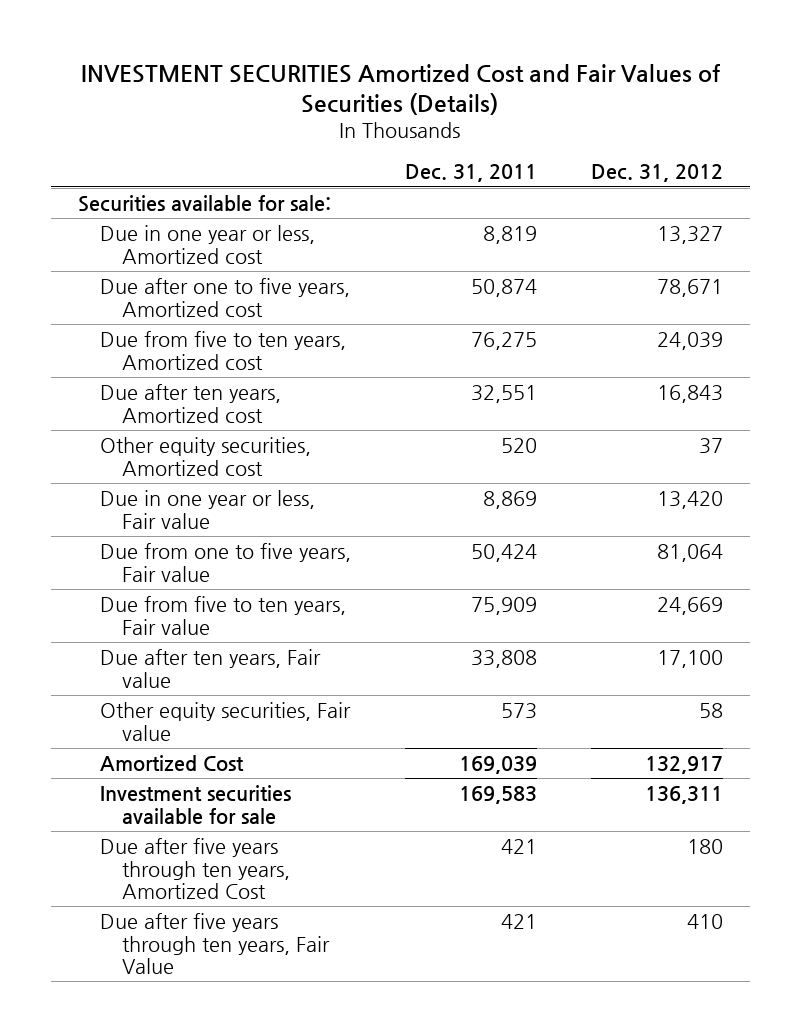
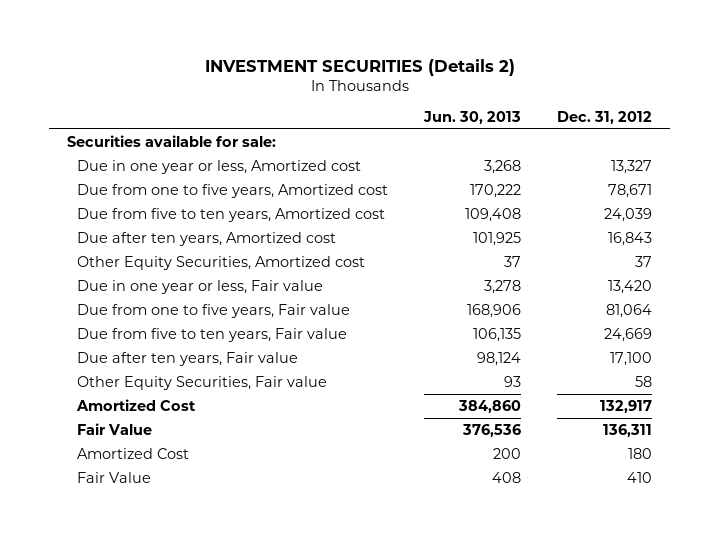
[81,63,722,116] INVESTMENT SECURITIES Amortized Cost and Fair Values of Securities (Details) -> [204,58,515,76] INVESTMENT SECURITIES (Details 2)
[404,164,537,183] Dec. 31, 2011 -> none
none -> [423,110,522,124] Jun. 30, 2013
[99,277,350,317] Due after one to five years, Amortized cost -> [77,183,389,198] Due from one to five years, Amortized cost
[99,436,311,476] Other equity securities, Amortized cost -> [77,255,366,270] Other Equity Securities, Amortized cost
[99,701,351,741] Other equity securities, Fair value -> [77,375,328,390] Other Equity Securities, Fair value
[99,784,291,824] Investment securities available for sale -> [77,422,153,435] Fair Value
[99,837,290,900] Due after five years through ten years, Amortized Cost -> [77,447,190,459] Amortized Cost
[99,912,330,975] Due after five years through ten years, Fair Value -> [77,471,152,483] Fair Value

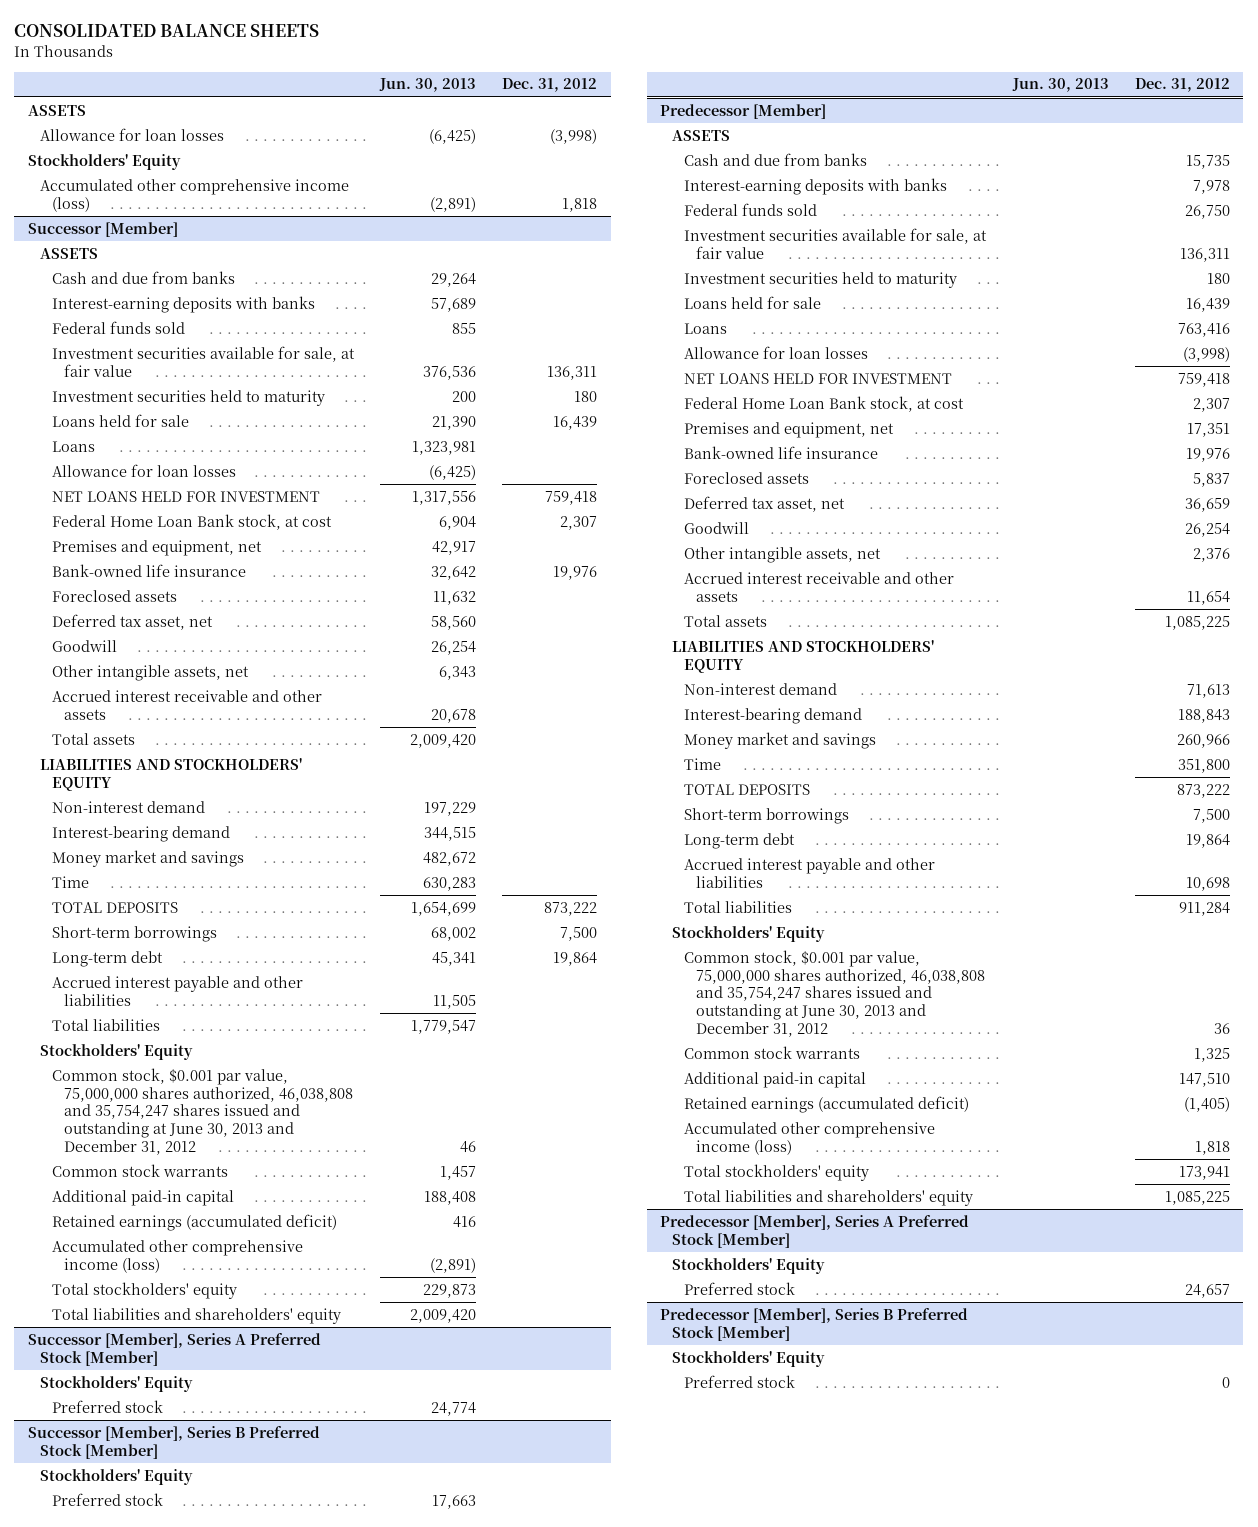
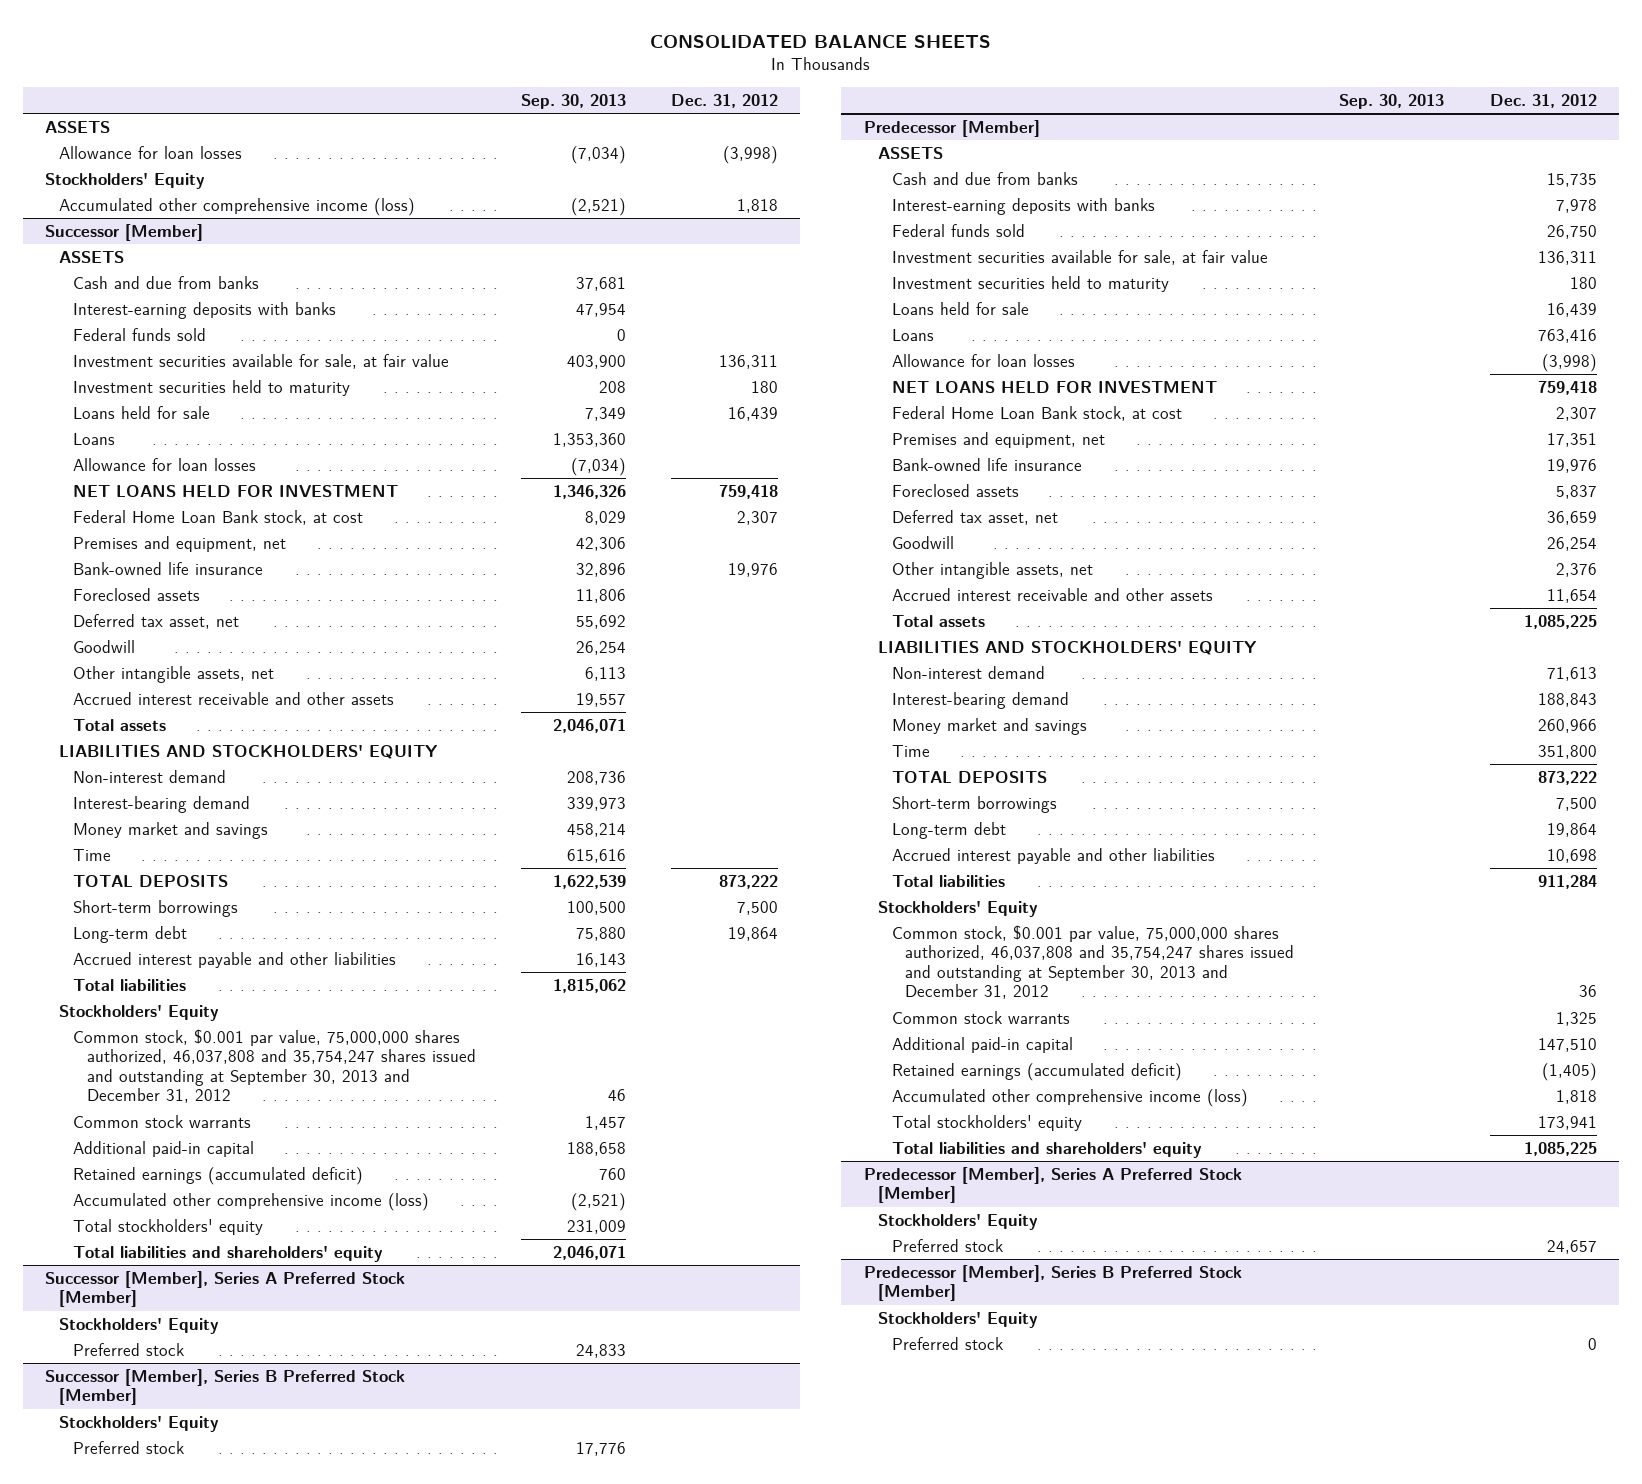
[379,78,477,93] Jun. 30, 2013 -> none
none -> [520,93,626,109] Sep. 30, 2013
[51,1067,353,1155] Common stock, $0.001 par value, 75,000,000 shares authorized, 46,038,808 and 35,754,247 shares issued and outstanding at June 30, 2013 and December 31, 2012 -> [72,1028,476,1104] Common stock, $0.001 par value, 75,000,000 shares authorized, 46,037,808 and 35,754,247 shares issued and outstanding at September 30, 2013 and December 31, 2012
[684,949,986,1037] Common stock, $0.001 par value, 75,000,000 shares authorized, 46,038,808 and 35,754,247 shares issued and outstanding at June 30, 2013 and December 31, 2012 -> [891,924,1295,1000] Common stock, $0.001 par value, 75,000,000 shares authorized, 46,037,808 and 35,754,247 shares issued and outstanding at September 30, 2013 and December 31, 2012

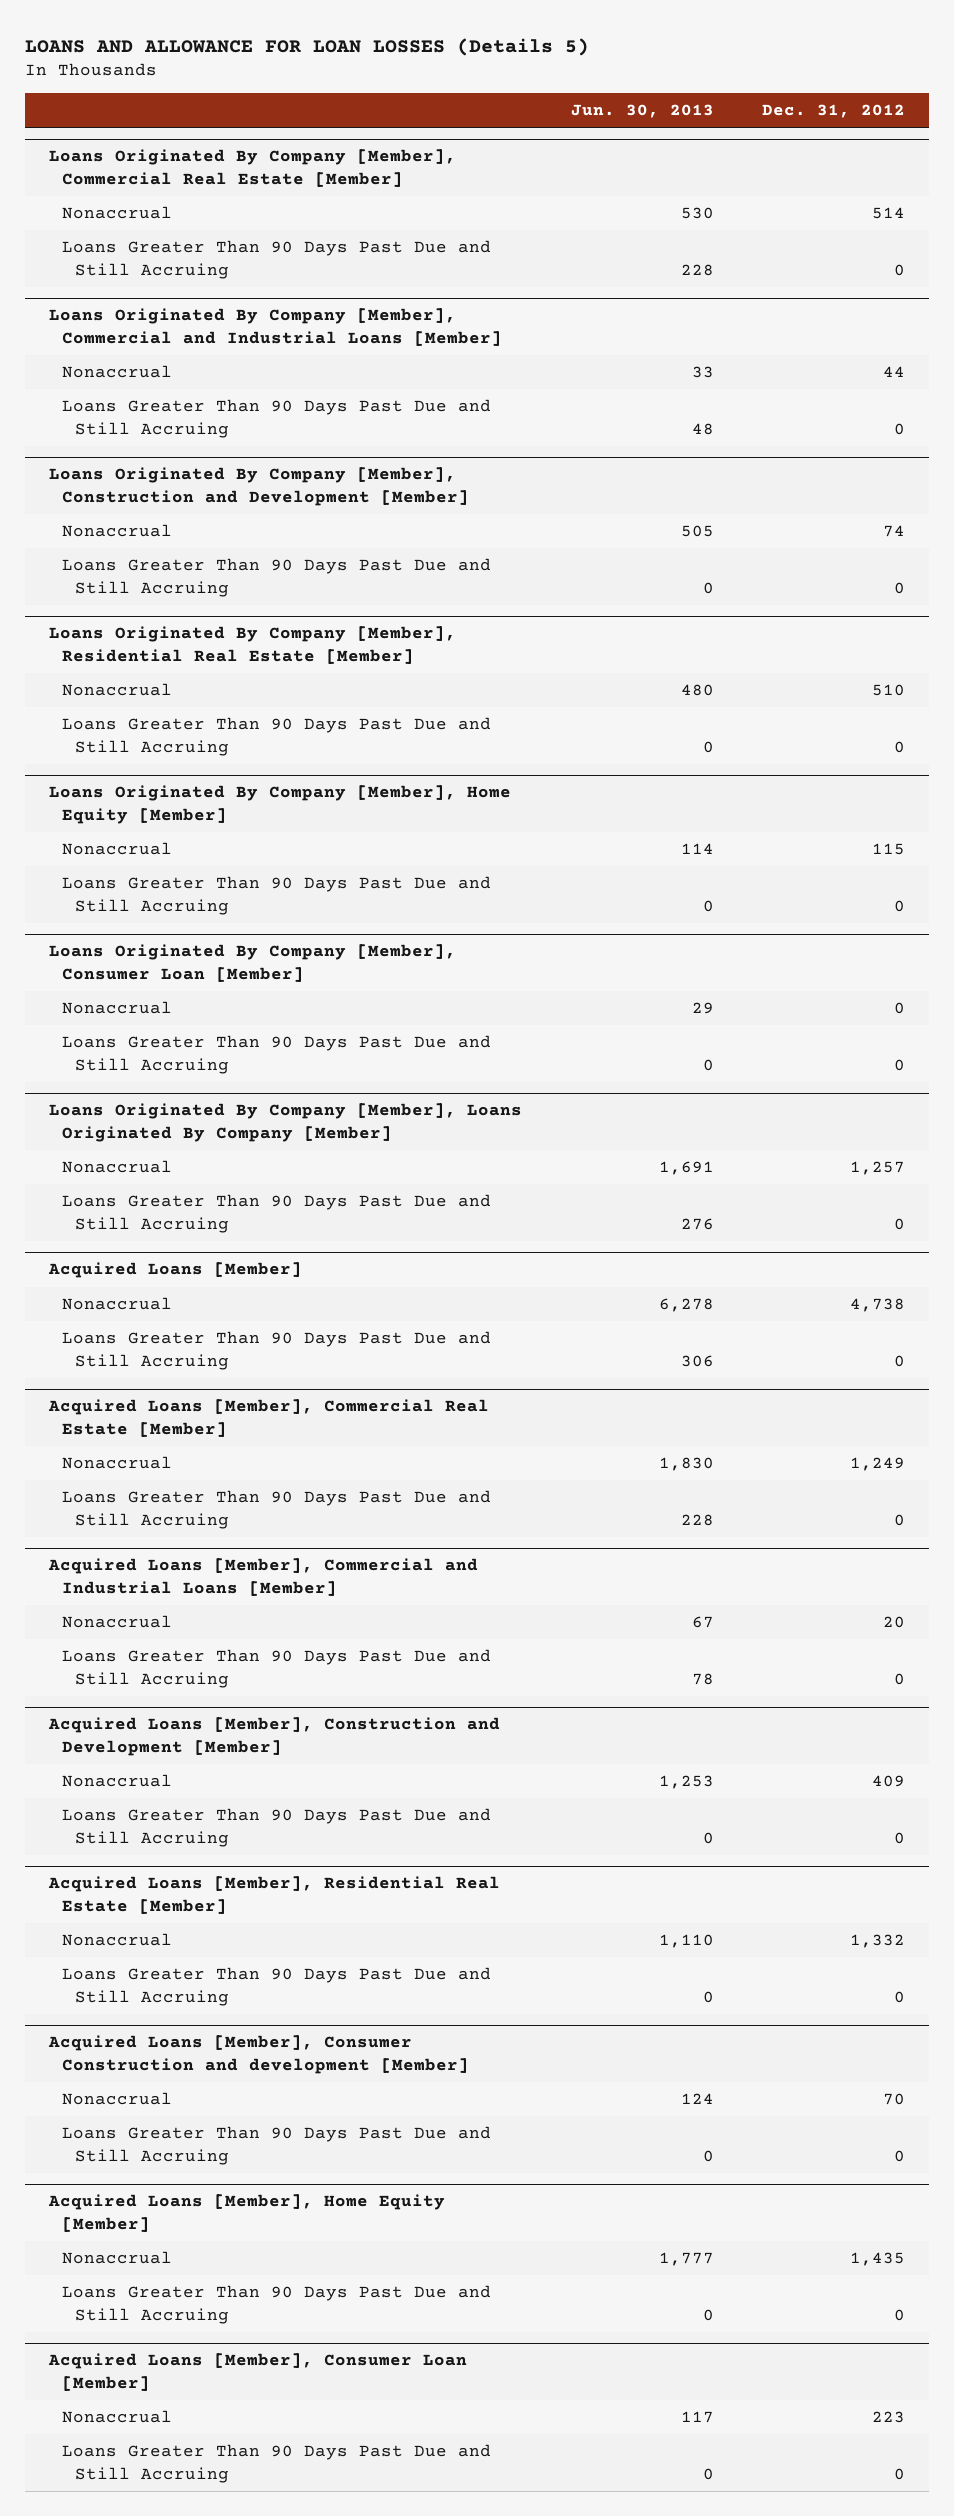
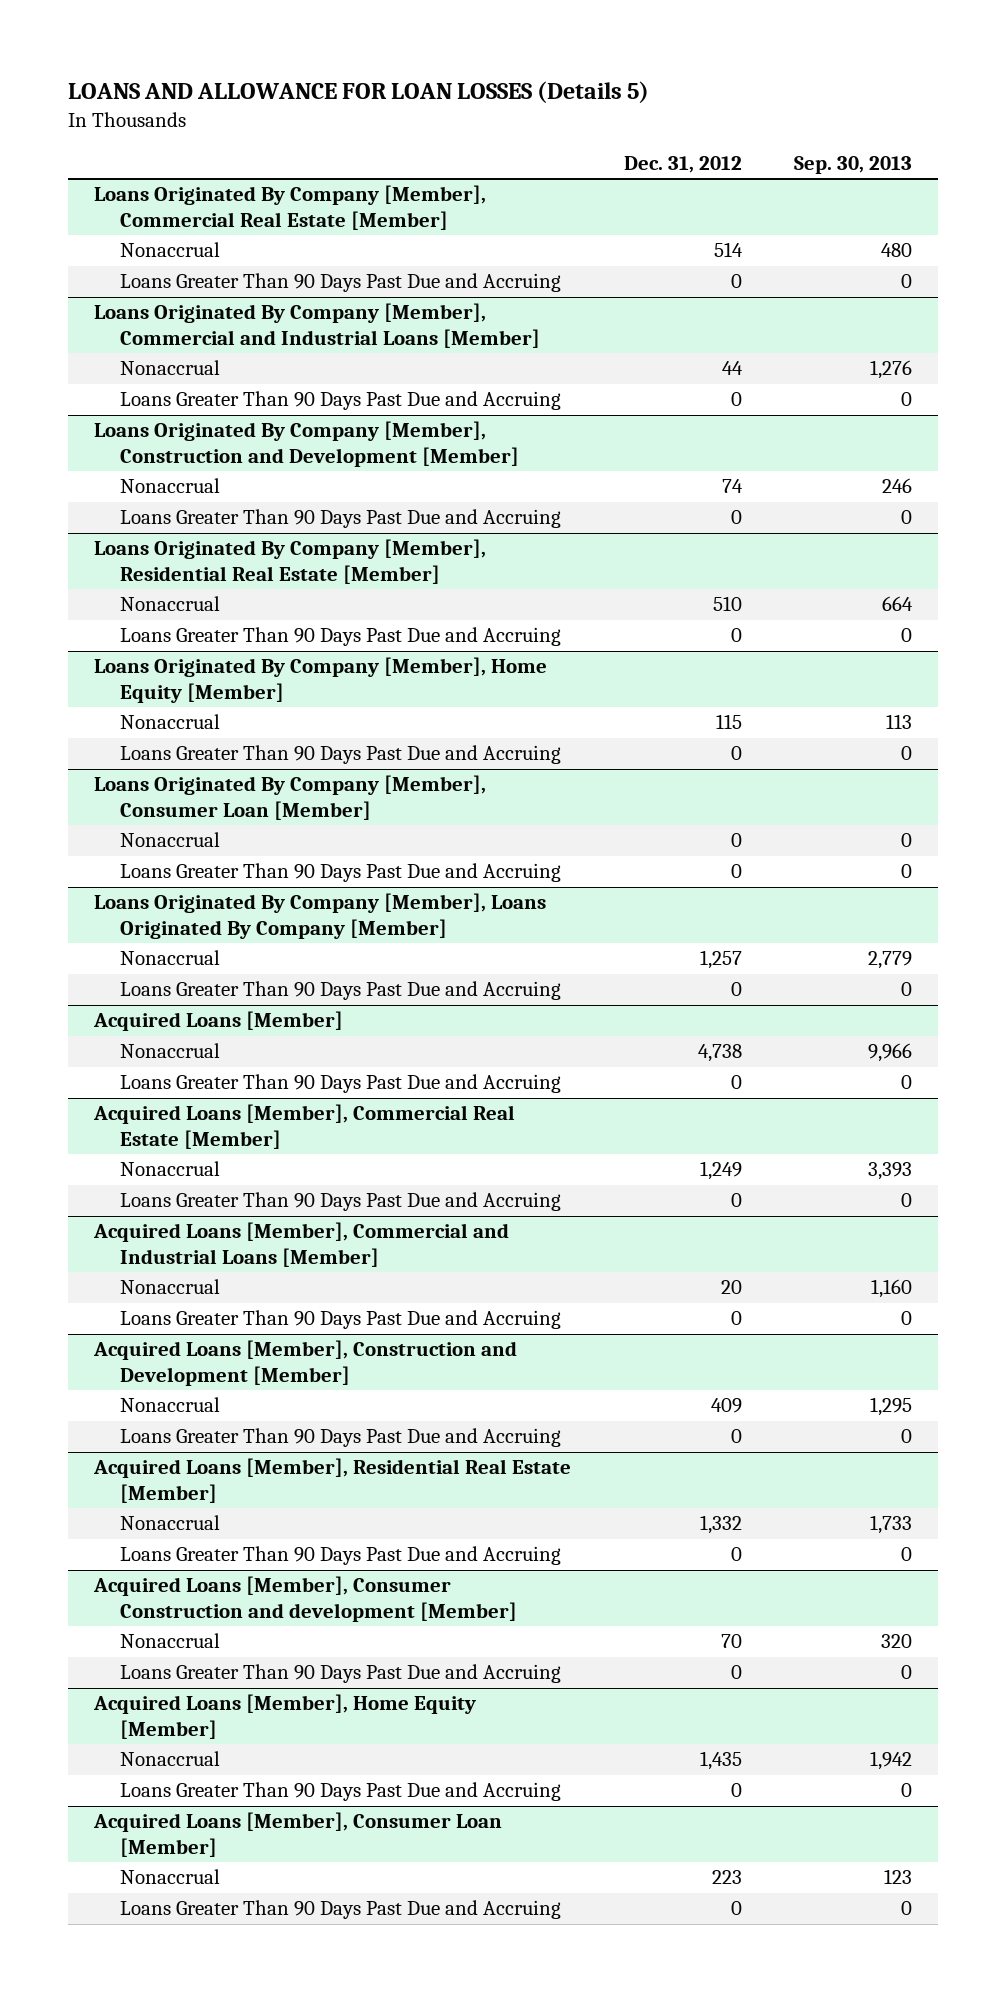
[570,103,714,118] Jun. 30, 2013 -> none
none -> [793,155,912,174] Sep. 30, 2013
[62,240,492,279] Loans Greater Than 90 Days Past Due and Still Accruing -> [120,273,562,293] Loans Greater Than 90 Days Past Due and Accruing
[62,399,492,438] Loans Greater Than 90 Days Past Due and Still Accruing -> [120,391,562,411] Loans Greater Than 90 Days Past Due and Accruing
[62,558,492,597] Loans Greater Than 90 Days Past Due and Still Accruing -> [120,509,562,529] Loans Greater Than 90 Days Past Due and Accruing
[62,717,492,756] Loans Greater Than 90 Days Past Due and Still Accruing -> [120,627,562,647] Loans Greater Than 90 Days Past Due and Accruing
[62,876,492,915] Loans Greater Than 90 Days Past Due and Still Accruing -> [120,745,562,765] Loans Greater Than 90 Days Past Due and Accruing
[62,1035,492,1074] Loans Greater Than 90 Days Past Due and Still Accruing -> [120,863,562,883] Loans Greater Than 90 Days Past Due and Accruing
[62,1194,492,1233] Loans Greater Than 90 Days Past Due and Still Accruing -> [120,981,562,1001] Loans Greater Than 90 Days Past Due and Accruing
[62,1331,492,1370] Loans Greater Than 90 Days Past Due and Still Accruing -> [120,1074,562,1094] Loans Greater Than 90 Days Past Due and Accruing
[62,1490,492,1529] Loans Greater Than 90 Days Past Due and Still Accruing -> [120,1192,562,1212] Loans Greater Than 90 Days Past Due and Accruing
[62,1649,492,1688] Loans Greater Than 90 Days Past Due and Still Accruing -> [120,1310,562,1330] Loans Greater Than 90 Days Past Due and Accruing
[62,1808,492,1847] Loans Greater Than 90 Days Past Due and Still Accruing -> [120,1428,562,1448] Loans Greater Than 90 Days Past Due and Accruing
[62,1967,492,2006] Loans Greater Than 90 Days Past Due and Still Accruing -> [120,1546,562,1566] Loans Greater Than 90 Days Past Due and Accruing
[62,2126,492,2165] Loans Greater Than 90 Days Past Due and Still Accruing -> [120,1664,562,1684] Loans Greater Than 90 Days Past Due and Accruing
[62,2285,492,2324] Loans Greater Than 90 Days Past Due and Still Accruing -> [120,1782,562,1802] Loans Greater Than 90 Days Past Due and Accruing
[62,2444,492,2483] Loans Greater Than 90 Days Past Due and Still Accruing -> [120,1900,562,1920] Loans Greater Than 90 Days Past Due and Accruing

